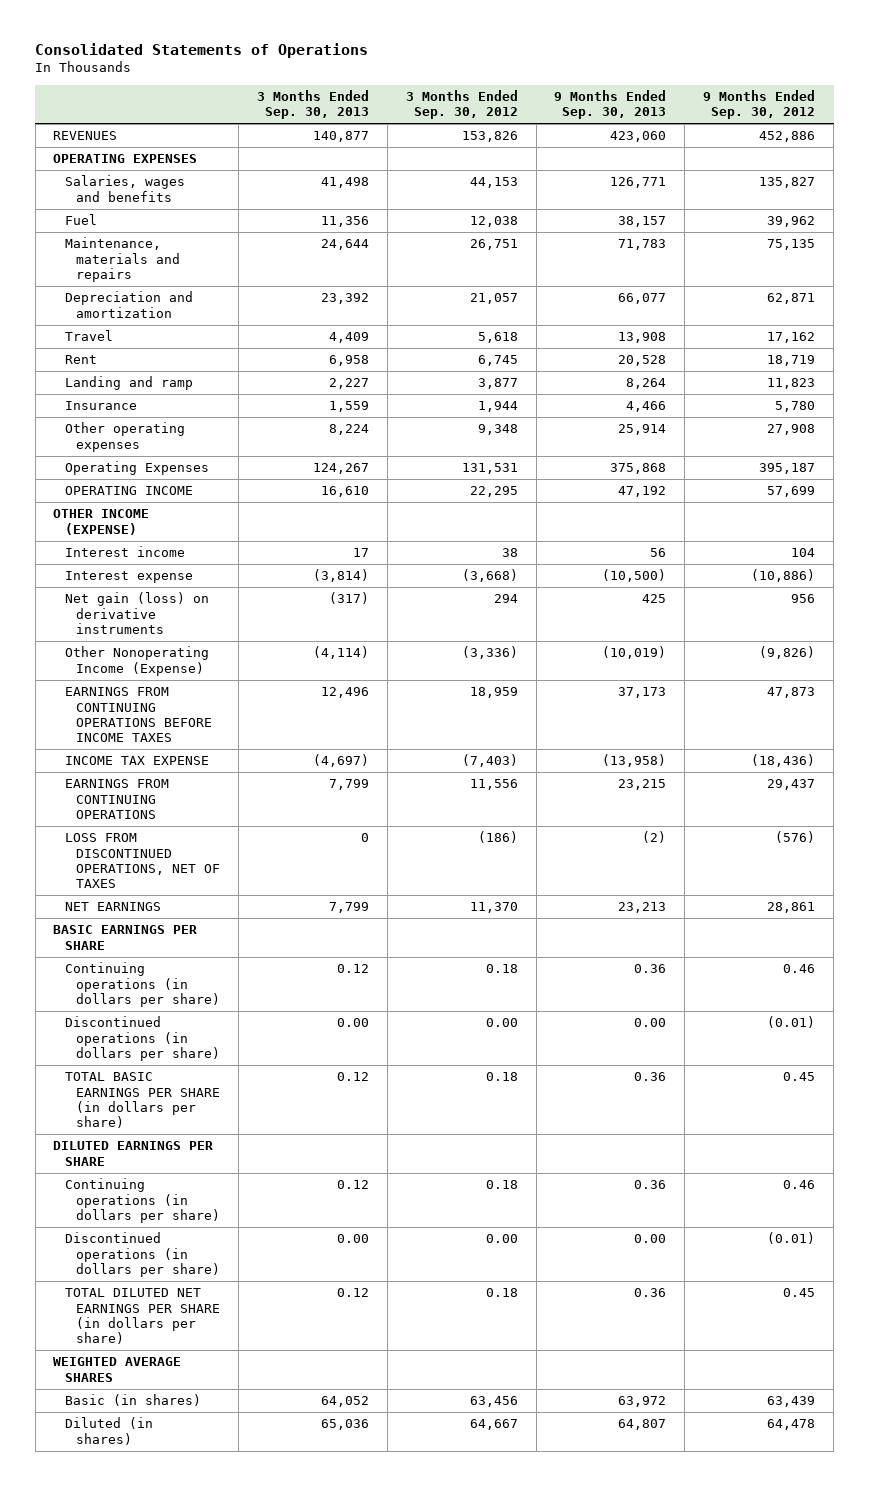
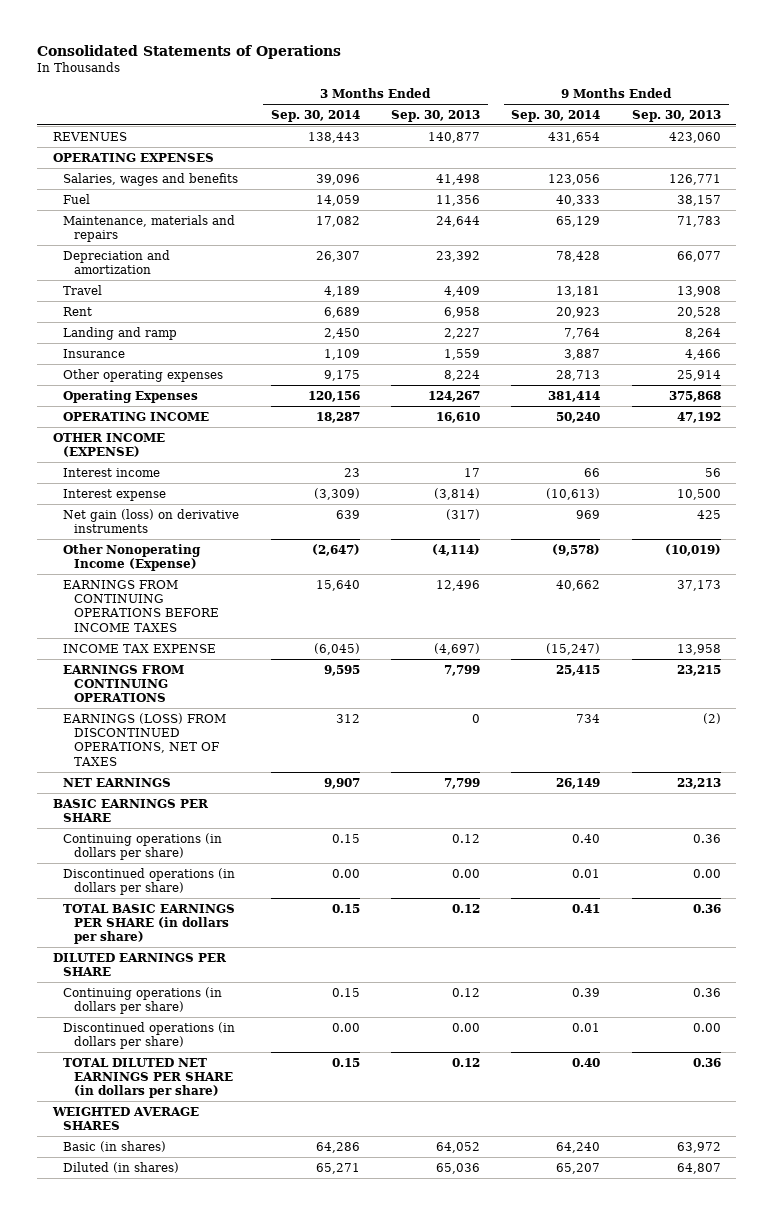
[405,89,518,120] 3 Months Ended Sep. 30, 2012 -> none
[703,89,816,120] 9 Months Ended Sep. 30, 2012 -> none
none -> [270,109,360,122] Sep. 30, 2014
none -> [511,109,601,122] Sep. 30, 2014
[602,569,667,583] (10,500) -> [676,488,721,500] 10,500
[602,754,667,768] (13,958) -> [676,643,721,655] 13,958
[64,833,221,889] LOSS FROM DISCONTINUED OPERATIONS, NET OF TAXES -> [63,712,227,766] EARNINGS (LOSS) FROM DISCONTINUED OPERATIONS, NET OF TAXES

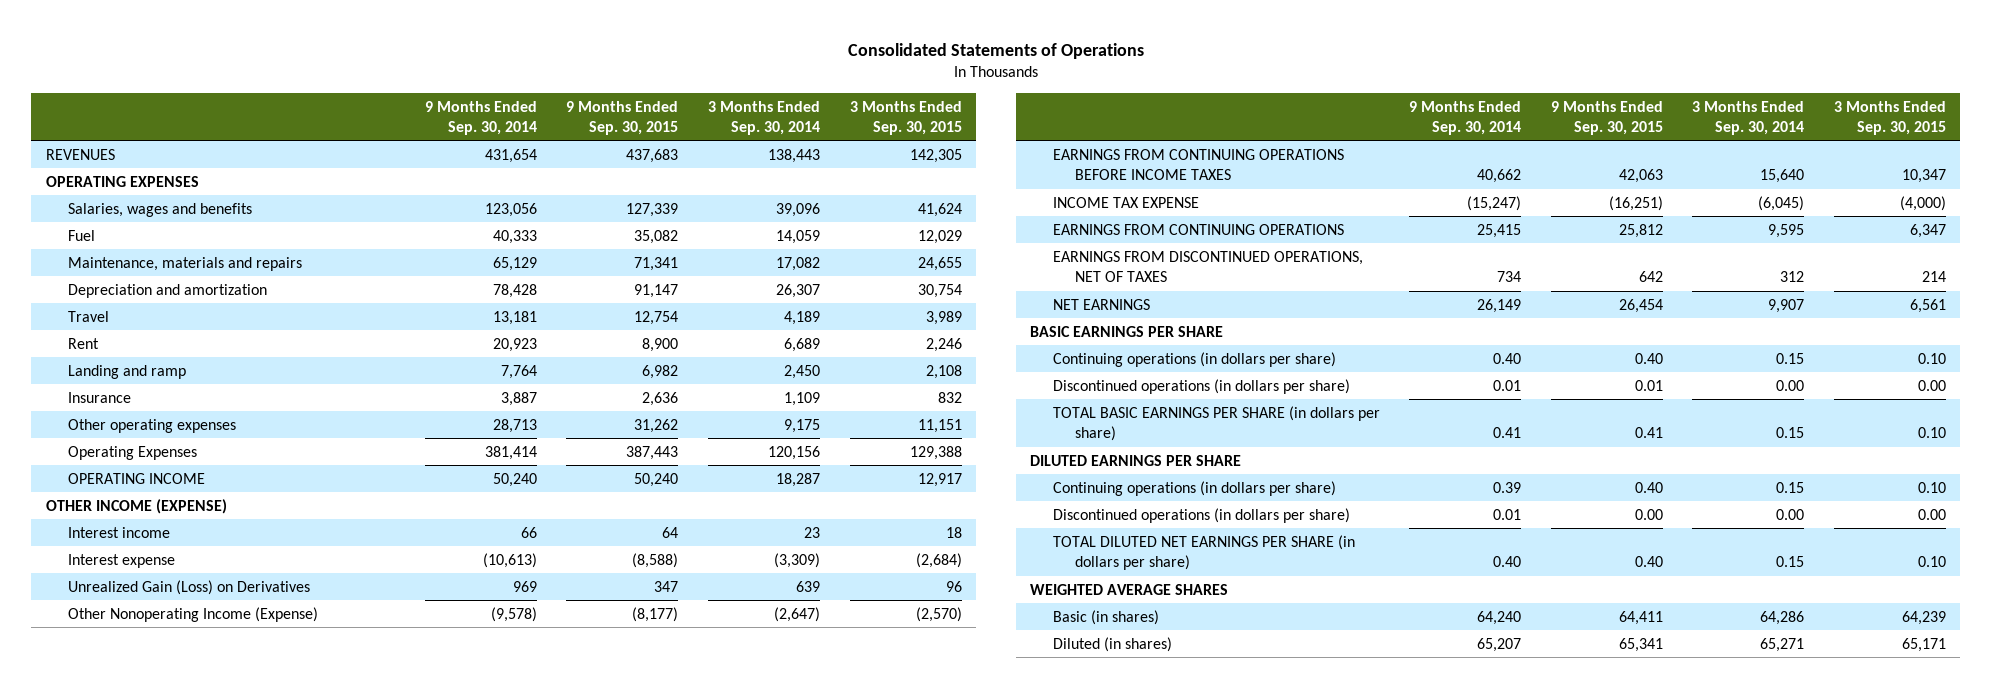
[391,109,481,122] Sep. 30, 2013 -> none
[631,109,721,122] Sep. 30, 2013 -> none
none -> [566,100,679,135] 9 Months Ended Sep. 30, 2015
none -> [849,100,962,135] 3 Months Ended Sep. 30, 2015
[63,508,240,534] Net gain (loss) on derivative instruments -> [68,579,311,595] Unrealized Gain (Loss) on Derivatives
[63,712,227,766] EARNINGS (LOSS) FROM DISCONTINUED OPERATIONS, NET OF TAXES -> [1052,250,1363,283] EARNINGS FROM DISCONTINUED OPERATIONS, NET OF TAXES

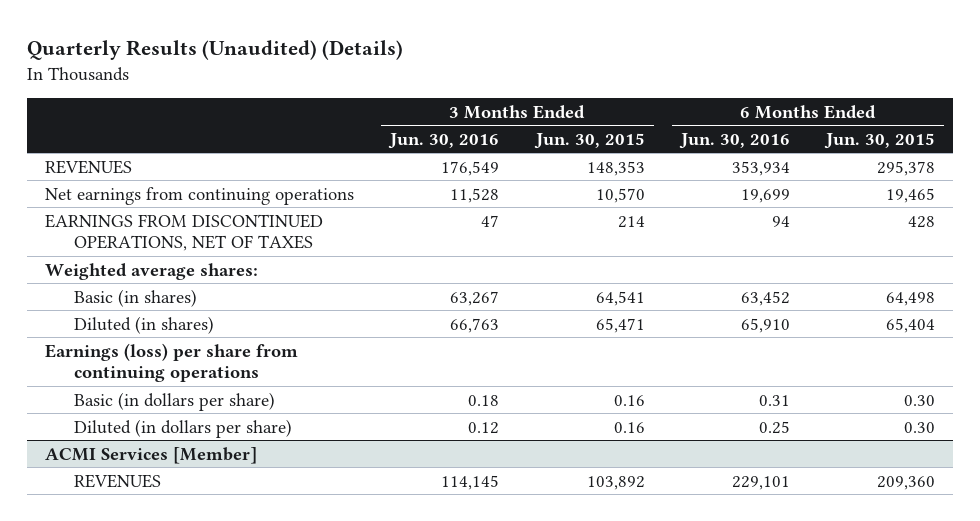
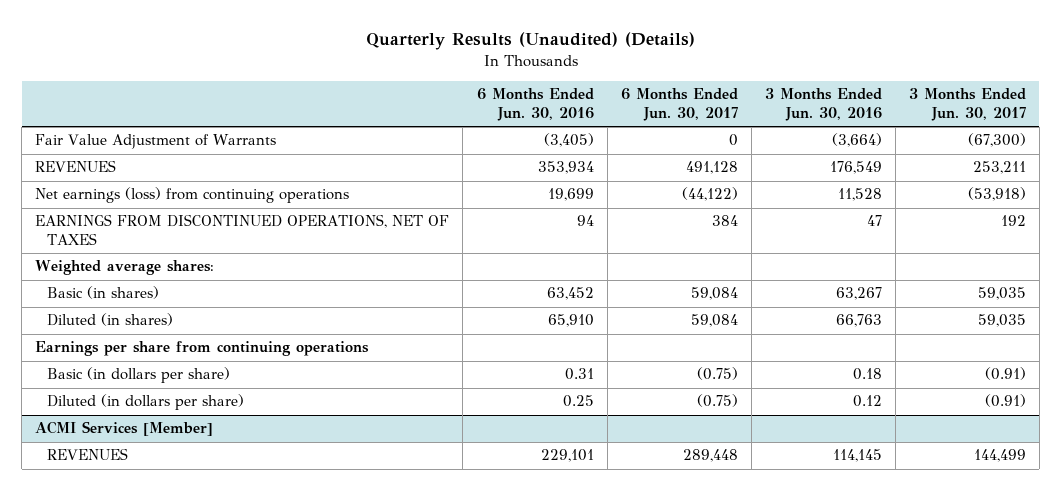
[533,132,645,149] Jun. 30, 2015 -> none
[824,132,936,149] Jun. 30, 2015 -> none
none -> [620,88,738,122] 6 Months Ended Jun. 30, 2017
none -> [908,88,1026,122] 3 Months Ended Jun. 30, 2017
none -> [35,134,277,150] Fair Value Adjustment of Warrants
[44,186,354,205] Net earnings from continuing operations -> [35,187,350,204] Net earnings (loss) from continuing operations
[44,342,298,383] Earnings (loss) per share from continuing operations -> [35,341,370,357] Earnings per share from continuing operations

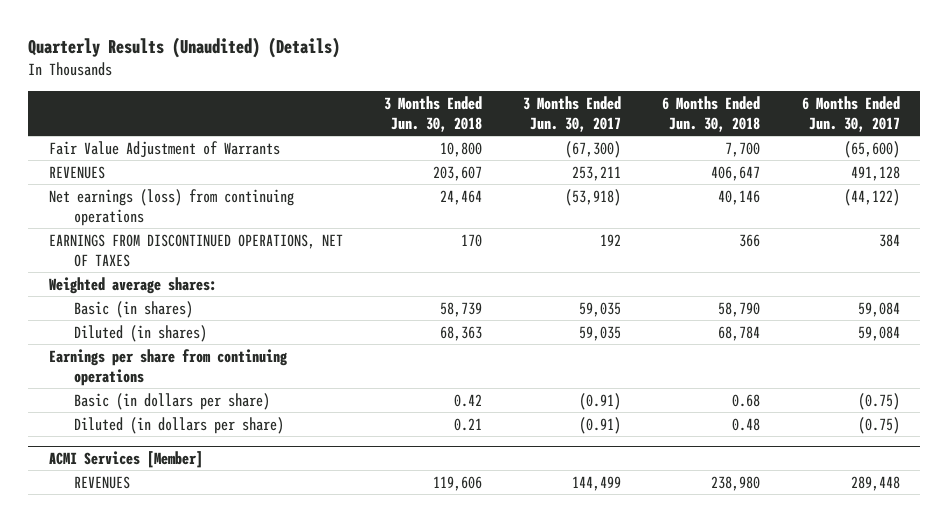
[476,88,594,122] 6 Months Ended Jun. 30, 2016 -> none
[764,88,882,122] 3 Months Ended Jun. 30, 2016 -> none
none -> [383,95,482,132] 3 Months Ended Jun. 30, 2018
none -> [662,95,761,132] 6 Months Ended Jun. 30, 2018
[728,134,738,147] 0 -> [843,140,900,158] (65,600)

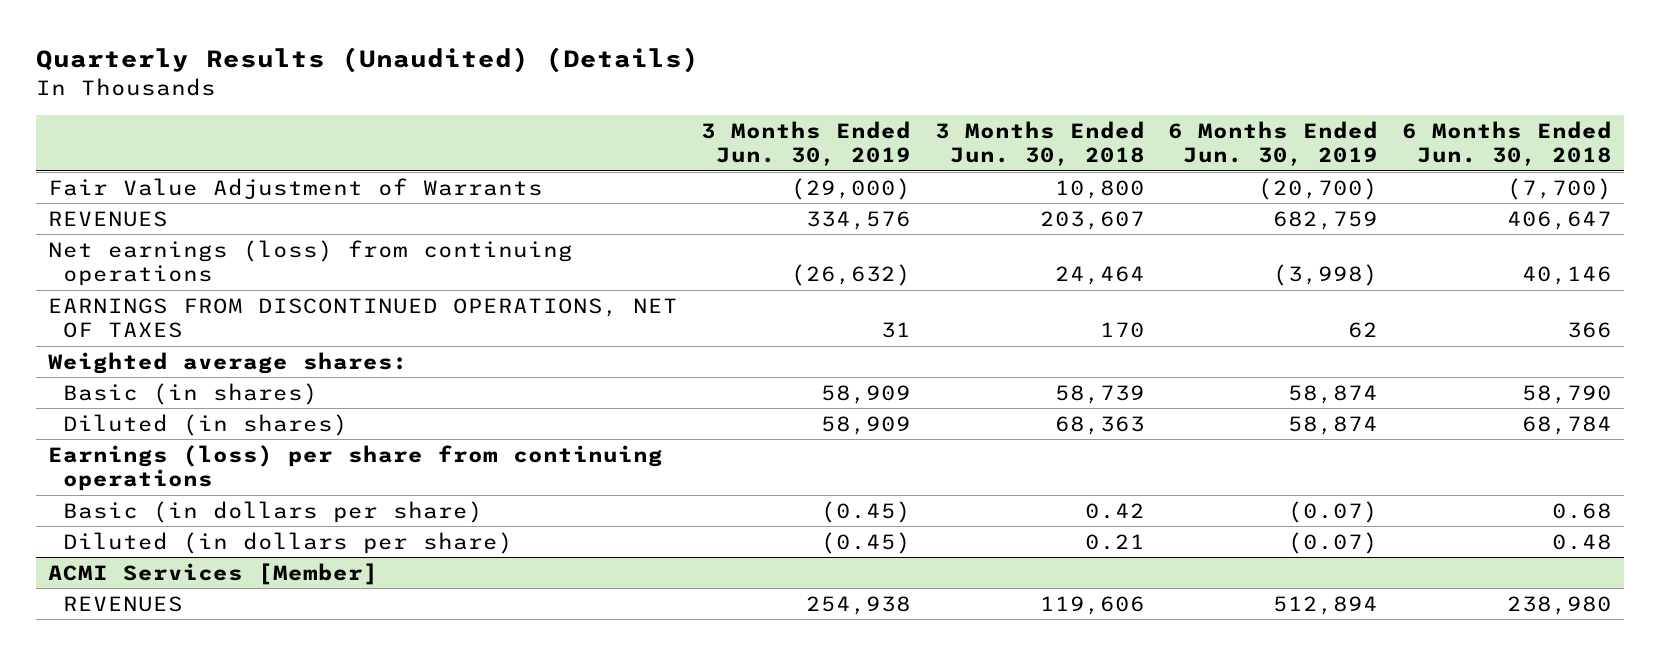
[523,95,622,132] 3 Months Ended Jun. 30, 2017 -> none
[801,95,900,132] 6 Months Ended Jun. 30, 2017 -> none
none -> [701,121,912,167] 3 Months Ended Jun. 30, 2019
none -> [1168,121,1379,167] 6 Months Ended Jun. 30, 2019
[725,141,761,157] 7,700 -> [1507,177,1613,200] (7,700)
[48,348,288,386] Earnings per share from continuing operations -> [47,444,663,492] Earnings (loss) per share from continuing operations

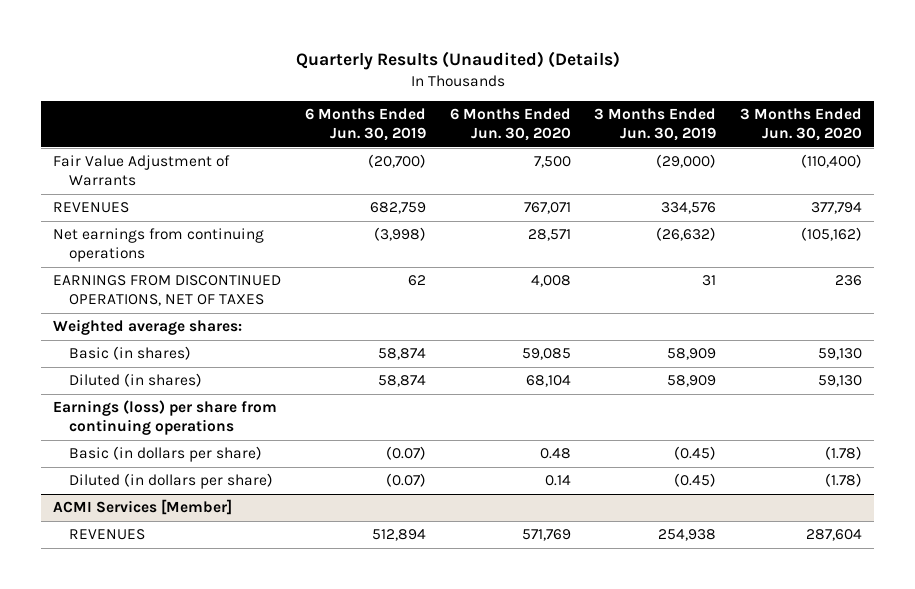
[934,121,1145,167] 3 Months Ended Jun. 30, 2018 -> none
[1402,121,1613,167] 6 Months Ended Jun. 30, 2018 -> none
none -> [449,108,571,142] 6 Months Ended Jun. 30, 2020
none -> [740,108,863,142] 3 Months Ended Jun. 30, 2020
[47,239,573,287] Net earnings (loss) from continuing operations -> [52,228,264,263] Net earnings from continuing operations

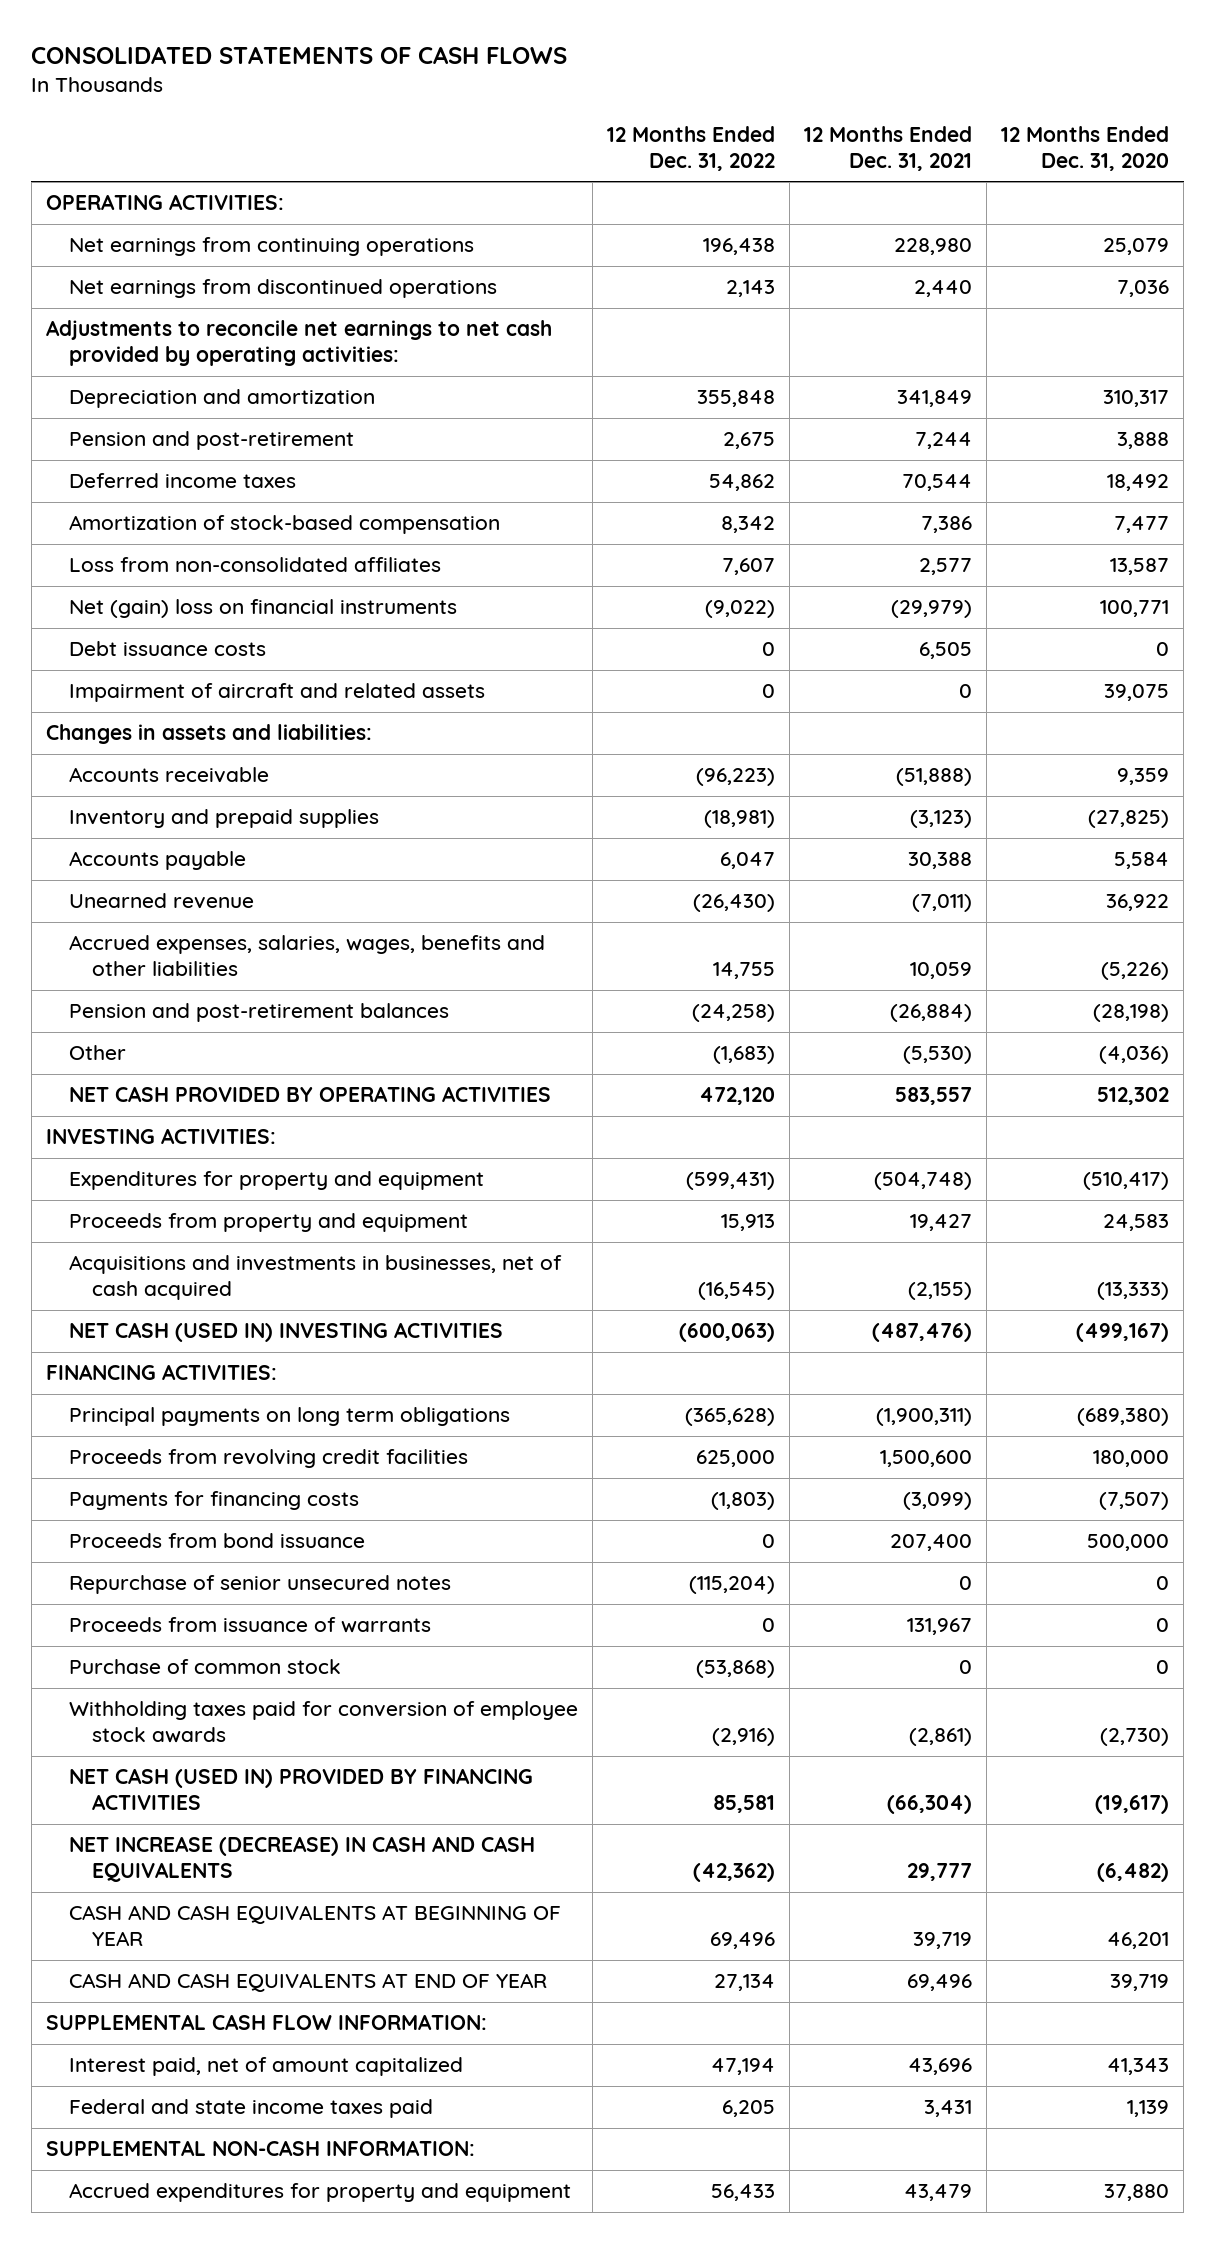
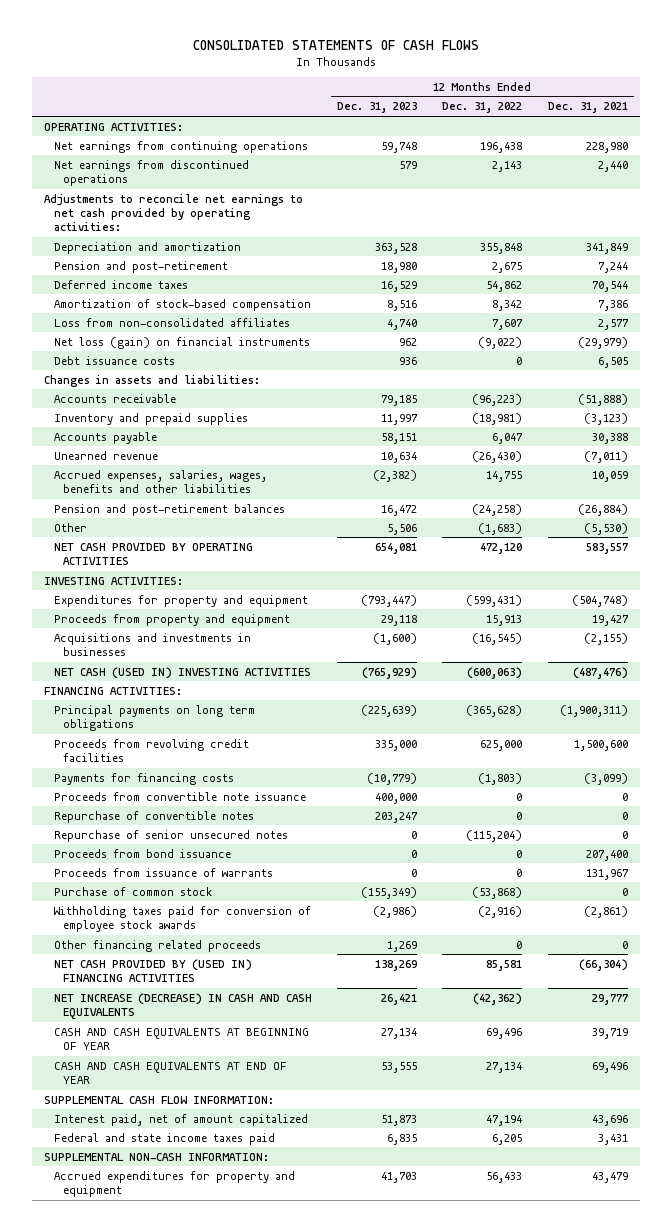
[1001,125,1170,171] 12 Months Ended Dec. 31, 2020 -> none
none -> [336,102,417,114] Dec. 31, 2023
[69,599,458,619] Net (gain) loss on financial instruments -> [53,336,310,349] Net loss (gain) on financial instruments
[69,683,486,703] Impairment of aircraft and related assets -> none
[69,1255,563,1301] Acquisitions and investments in businesses, net of cash acquired -> [53,632,251,656] Acquisitions and investments in businesses
none -> [53,791,306,801] Proceeds from convertible note issuance
none -> [53,810,254,823] Repurchase of convertible notes
[69,1533,366,1549] Proceeds from bond issuance -> [53,848,231,858] Proceeds from bond issuance
none -> [53,939,261,952] Other financing related proceeds
[69,1768,534,1811] NET CASH (USED IN) PROVIDED BY FINANCING ACTIVITIES -> [53,958,252,982] NET CASH PROVIDED BY (USED IN) FINANCING ACTIVITIES

